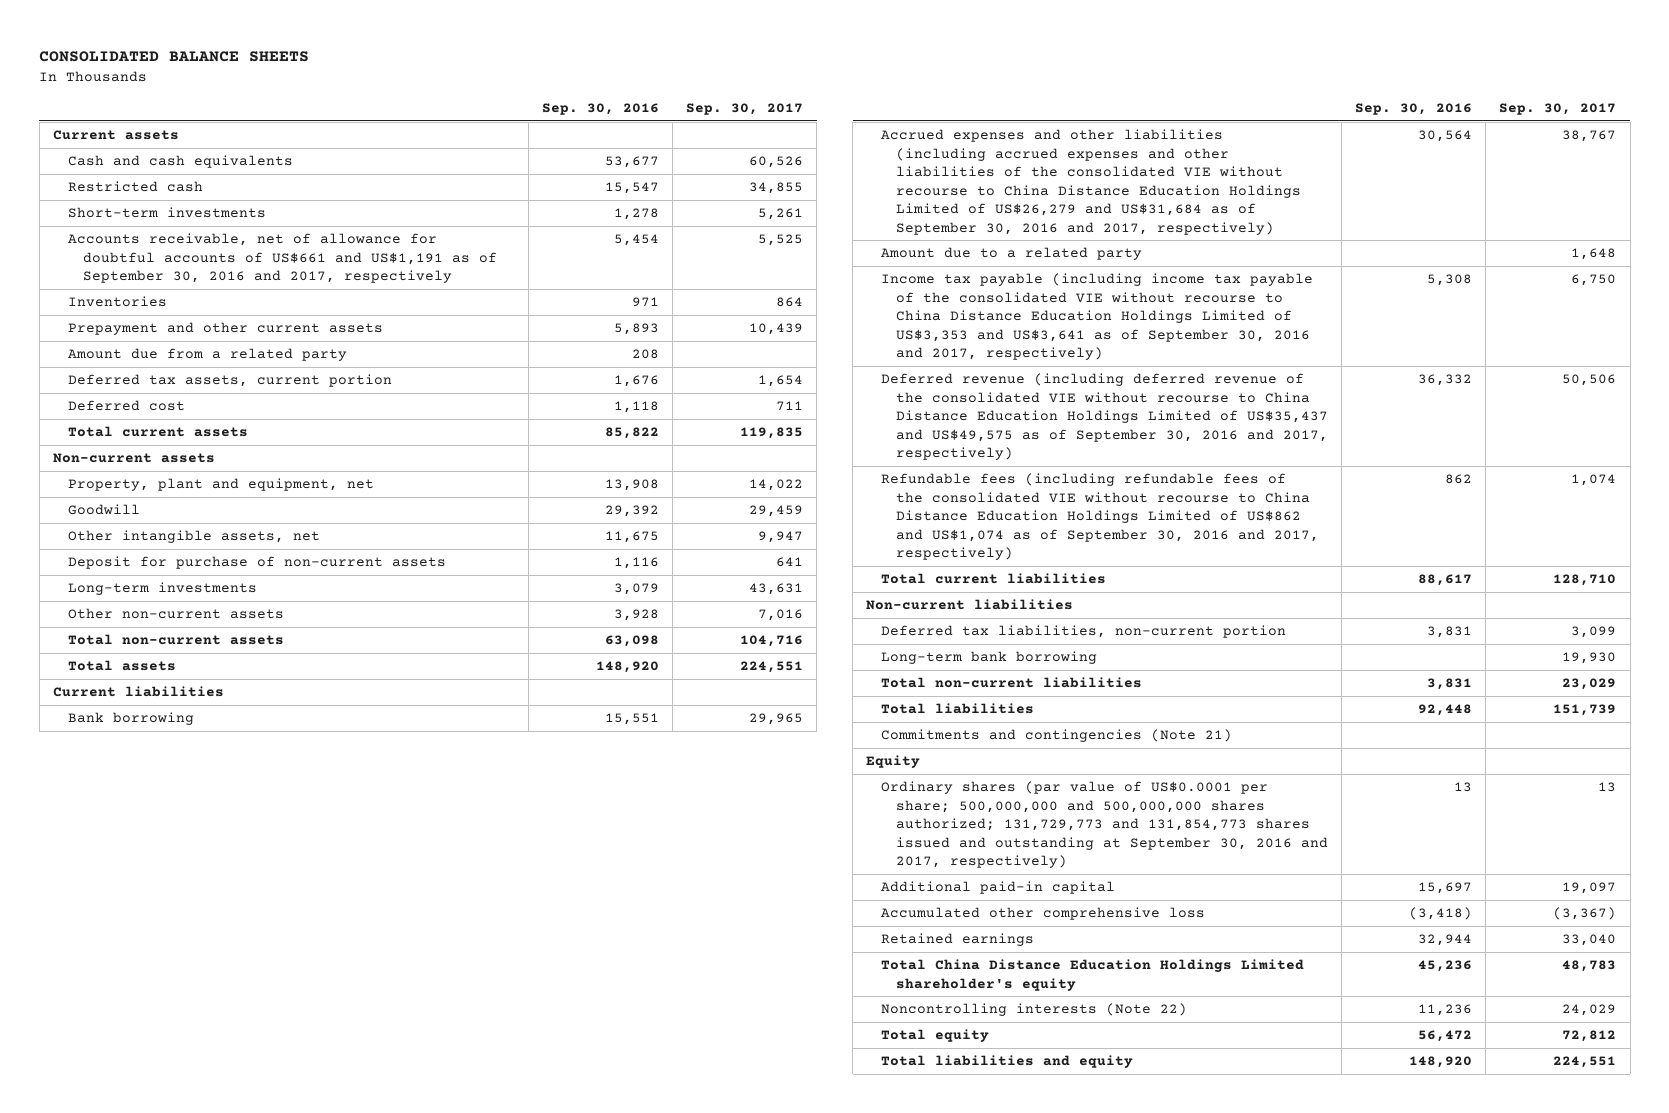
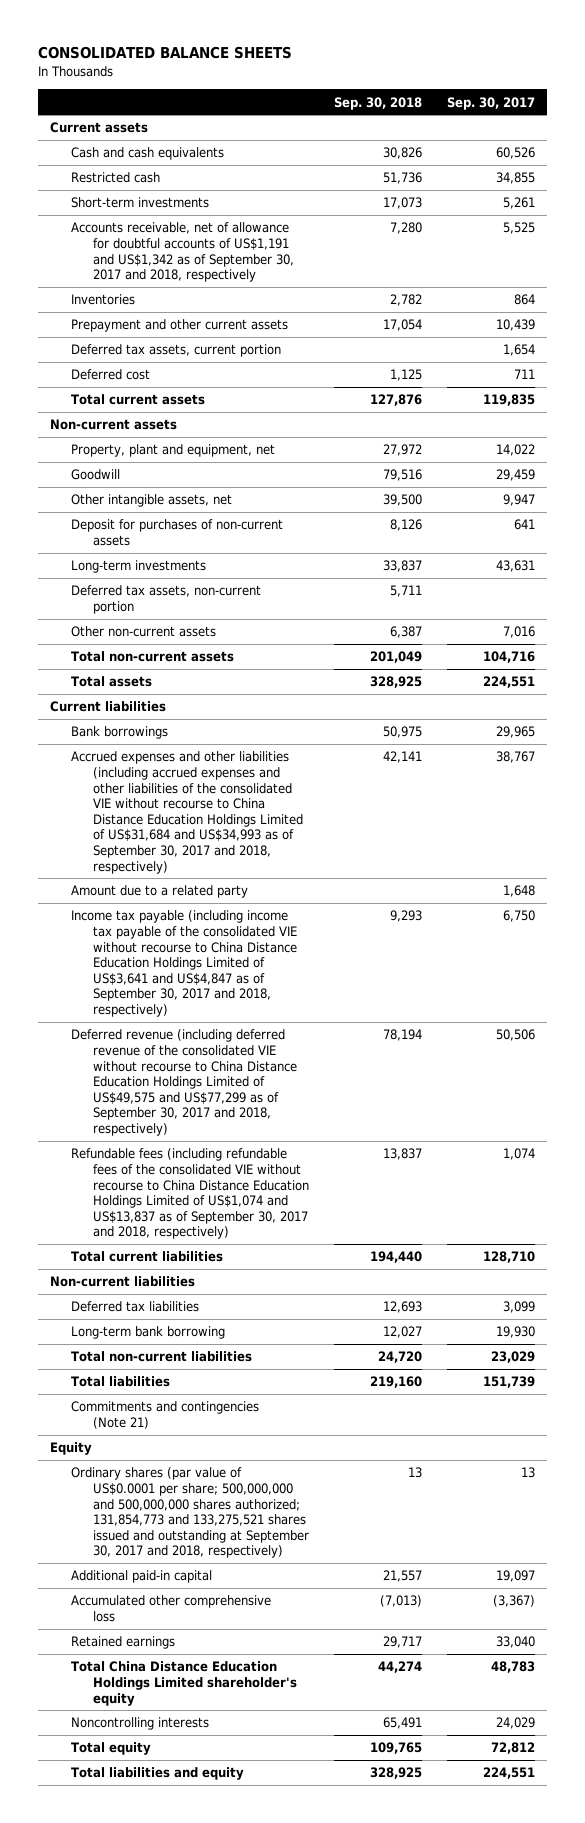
[541,103,659,116] Sep. 30, 2016 -> none
none -> [333,96,422,110] Sep. 30, 2018
[67,232,497,284] Accounts receivable, net of allowance for doubtful accounts of US$661 and US$1,191 as of September 30, 2016 and 2017, respectively -> [71,222,294,283] Accounts receivable, net of allowance for doubtful accounts of US$1,191 and US$1,342 as of September 30, 2017 and 2018, respectively
[67,347,347,361] Amount due from a related party -> none
[67,555,446,569] Deposit for purchase of non-current assets -> [71,519,284,546] Deposit for purchases of non-current assets
none -> [71,585,262,614] Deferred tax assets, non-current portion
[67,711,194,725] Bank borrowing -> [71,726,169,740] Bank borrowings
[881,128,1302,235] Accrued expenses and other liabilities (including accrued expenses and other liabilities of the consolidated VIE without recourse to China Distance Education Holdings Limited of US$26,279 and US$31,684 as of September 30, 2016 and 2017, respectively) -> [71,751,303,874] Accrued expenses and other liabilities (including accrued expenses and other liabilities of the consolidated VIE without recourse to China Distance Education Holdings Limited of US$31,684 and US$34,993 as of September 30, 2017 and 2018, respectively)
[881,272,1314,361] Income tax payable (including income tax payable of the consolidated VIE without recourse to China Distance Education Holdings Limited of US$3,353 and US$3,641 as of September 30, 2016 and 2017, respectively) -> [71,910,297,1018] Income tax payable (including income tax payable of the consolidated VIE without recourse to China Distance Education Holdings Limited of US$3,641 and US$4,847 as of September 30, 2017 and 2018, respectively)
[881,372,1329,461] Deferred revenue (including deferred revenue of the consolidated VIE without recourse to China Distance Education Holdings Limited of US$35,437 and US$49,575 as of September 30, 2016 and 2017, respectively) -> [71,1029,297,1137] Deferred revenue (including deferred revenue of the consolidated VIE without recourse to China Distance Education Holdings Limited of US$49,575 and US$77,299 as of September 30, 2017 and 2018, respectively)
[881,472,1320,561] Refundable fees (including refundable fees of the consolidated VIE without recourse to China Distance Education Holdings Limited of US$862 and US$1,074 as of September 30, 2016 and 2017, respectively) -> [71,1148,309,1240] Refundable fees (including refundable fees of the consolidated VIE without recourse to China Distance Education Holdings Limited of US$1,074 and US$13,837 as of September 30, 2017 and 2018, respectively)
[881,624,1287,638] Deferred tax liabilities, non-current portion -> [71,1301,200,1313] Deferred tax liabilities
[881,780,1329,869] Ordinary shares (par value of US$0.0001 per share; 500,000,000 and 500,000,000 shares authorized; 131,729,773 and 131,854,773 shares issued and outstanding at September 30, 2016 and 2017, respectively) -> [71,1467,309,1559] Ordinary shares (par value of US$0.0001 per share; 500,000,000 and 500,000,000 shares authorized; 131,854,773 and 133,275,521 shares issued and outstanding at September 30, 2017 and 2018, respectively)
[881,1002,1188,1016] Noncontrolling interests (Note 22) -> [71,1717,210,1731] Noncontrolling interests

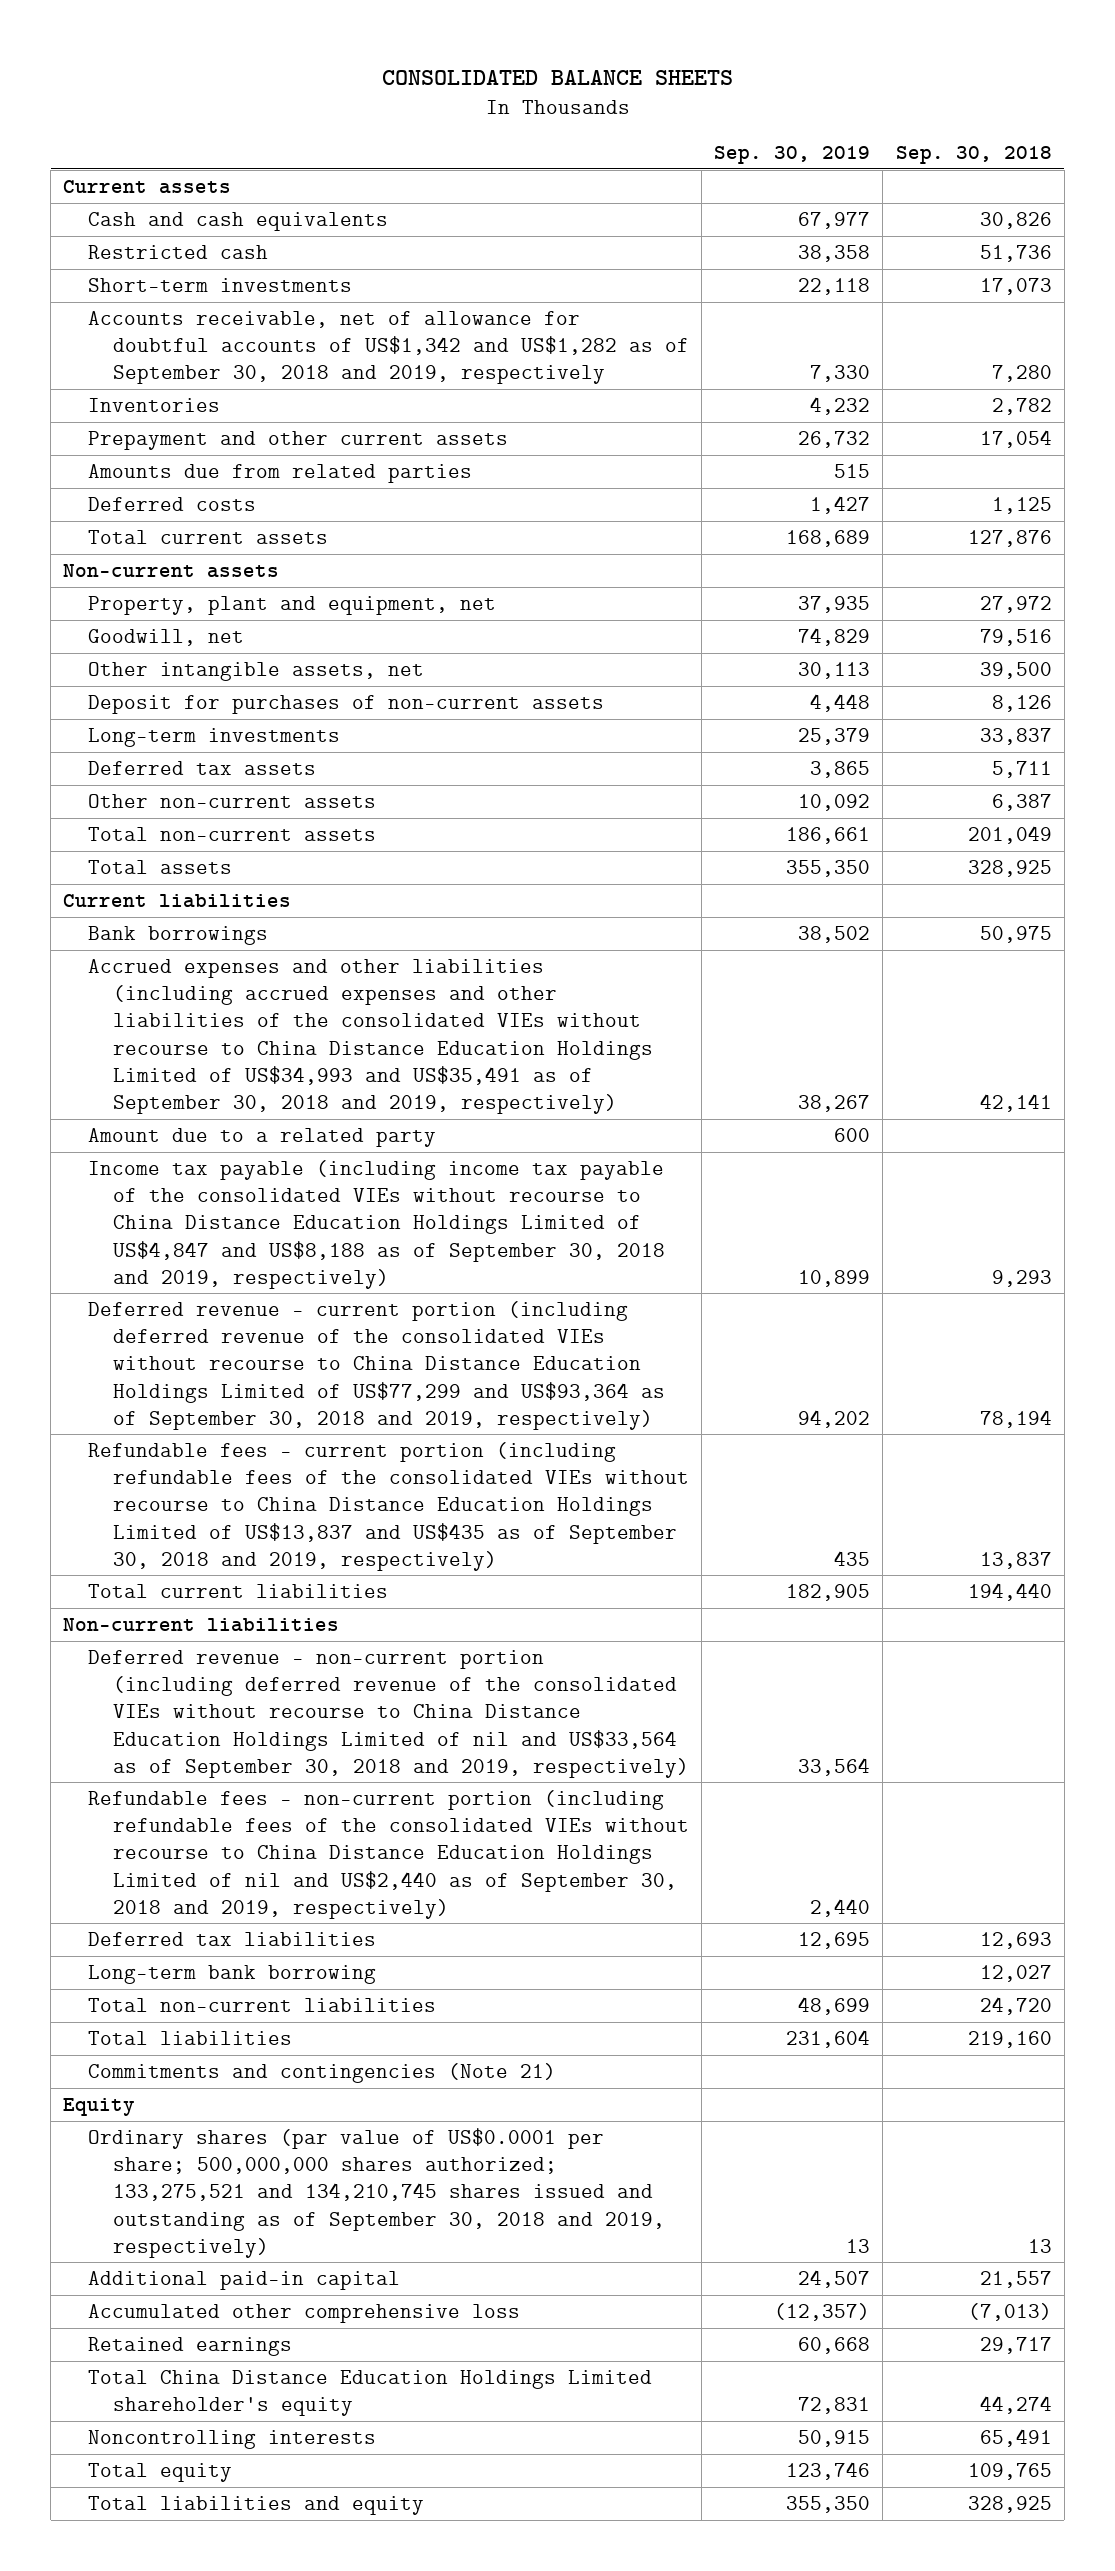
[446,96,535,110] Sep. 30, 2017 -> none
none -> [714,145,871,164] Sep. 30, 2019
[71,222,294,283] Accounts receivable, net of allowance for doubtful accounts of US$1,191 and US$1,342 as of September 30, 2017 and 2018, respectively -> [88,311,689,385] Accounts receivable, net of allowance for doubtful accounts of US$1,342 and US$1,282 as of September 30, 2018 and 2019, respectively
[71,344,282,358] Deferred tax assets, current portion -> none
none -> [88,464,473,484] Amounts due from related parties
[71,369,151,381] Deferred cost -> [88,497,257,512] Deferred costs
[71,469,121,481] Goodwill -> [88,629,245,647] Goodwill, net
[71,585,262,614] Deferred tax assets, non-current portion -> [88,761,317,776] Deferred tax assets
[71,751,303,874] Accrued expenses and other liabilities (including accrued expenses and other liabilities of the consolidated VIE without recourse to China Distance Education Holdings Limited of US$31,684 and US$34,993 as of September 30, 2017 and 2018, respectively) -> [88,959,653,1114] Accrued expenses and other liabilities (including accrued expenses and other liabilities of the consolidated VIEs without recourse to China Distance Education Holdings Limited of US$34,993 and US$35,491 as of September 30, 2018 and 2019, respectively)
[71,910,297,1018] Income tax payable (including income tax payable of the consolidated VIE without recourse to China Distance Education Holdings Limited of US$3,641 and US$4,847 as of September 30, 2017 and 2018, respectively) -> [88,1160,665,1289] Income tax payable (including income tax payable of the consolidated VIEs without recourse to China Distance Education Holdings Limited of US$4,847 and US$8,188 as of September 30, 2018 and 2019, respectively)
[71,1029,297,1137] Deferred revenue (including deferred revenue of the consolidated VIE without recourse to China Distance Education Holdings Limited of US$49,575 and US$77,299 as of September 30, 2017 and 2018, respectively) -> [88,1301,665,1430] Deferred revenue - current portion (including deferred revenue of the consolidated VIEs without recourse to China Distance Education Holdings Limited of US$77,299 and US$93,364 as of September 30, 2018 and 2019, respectively)
[71,1148,309,1240] Refundable fees (including refundable fees of the consolidated VIE without recourse to China Distance Education Holdings Limited of US$1,074 and US$13,837 as of September 30, 2017 and 2018, respectively) -> [88,1442,689,1571] Refundable fees - current portion (including refundable fees of the consolidated VIEs without recourse to China Distance Education Holdings Limited of US$13,837 and US$435 as of September 30, 2018 and 2019, respectively)
none -> [88,1650,689,1778] Deferred revenue - non-current portion (including deferred revenue of the consolidated VIEs without recourse to China Distance Education Holdings Limited of nil and US$33,564 as of September 30, 2018 and 2019, respectively)
none -> [88,1790,689,1919] Refundable fees - non-current portion (including refundable fees of the consolidated VIEs without recourse to China Distance Education Holdings Limited of nil and US$2,440 as of September 30, 2018 and 2019, respectively)
[71,1467,309,1559] Ordinary shares (par value of US$0.0001 per share; 500,000,000 and 500,000,000 shares authorized; 131,854,773 and 133,275,521 shares issued and outstanding at September 30, 2017 and 2018, respectively) -> [88,2128,665,2258] Ordinary shares (par value of US$0.0001 per share; 500,000,000 shares authorized; 133,275,521 and 134,210,745 shares issued and outstanding as of September 30, 2018 and 2019, respectively)

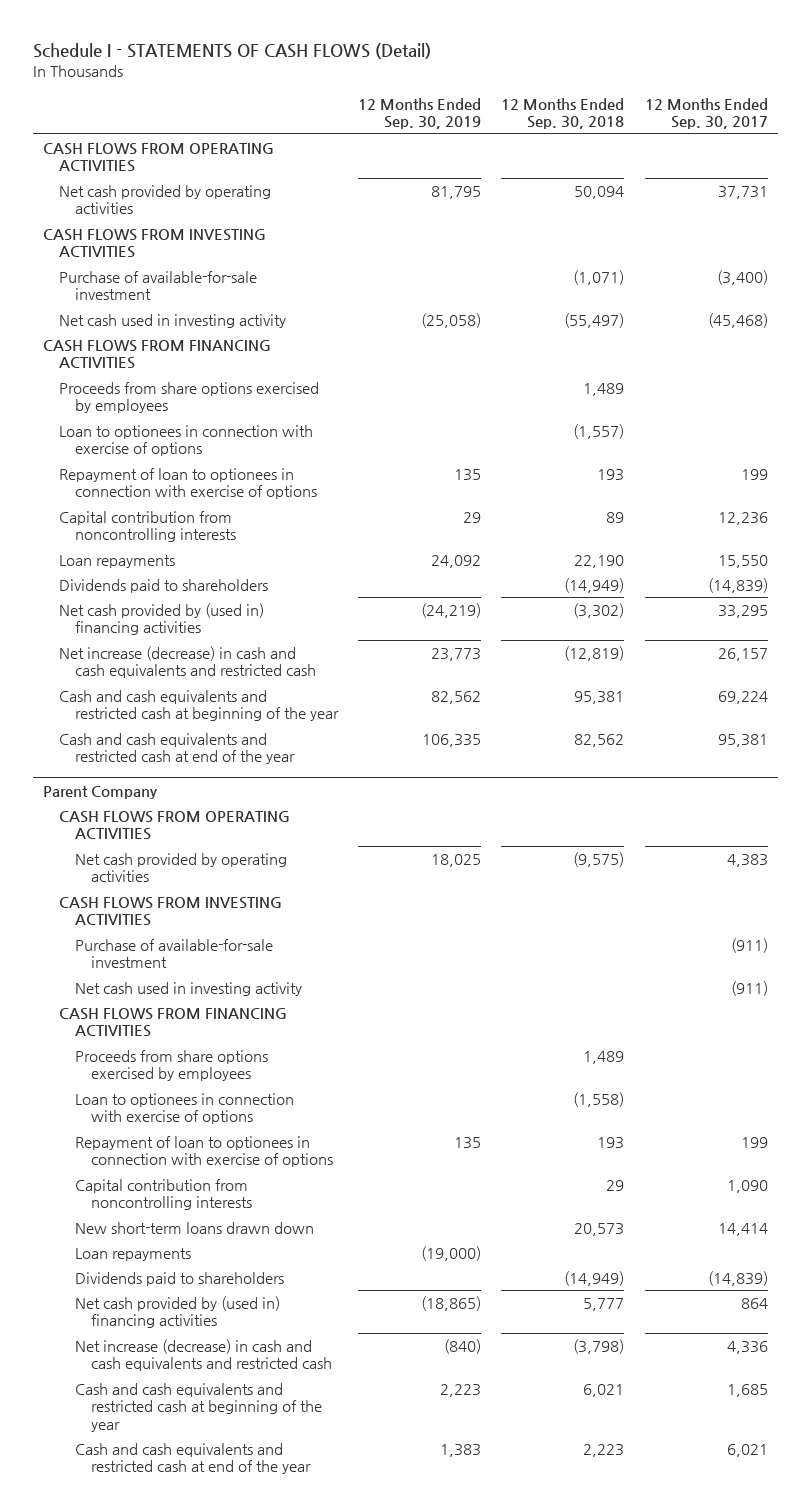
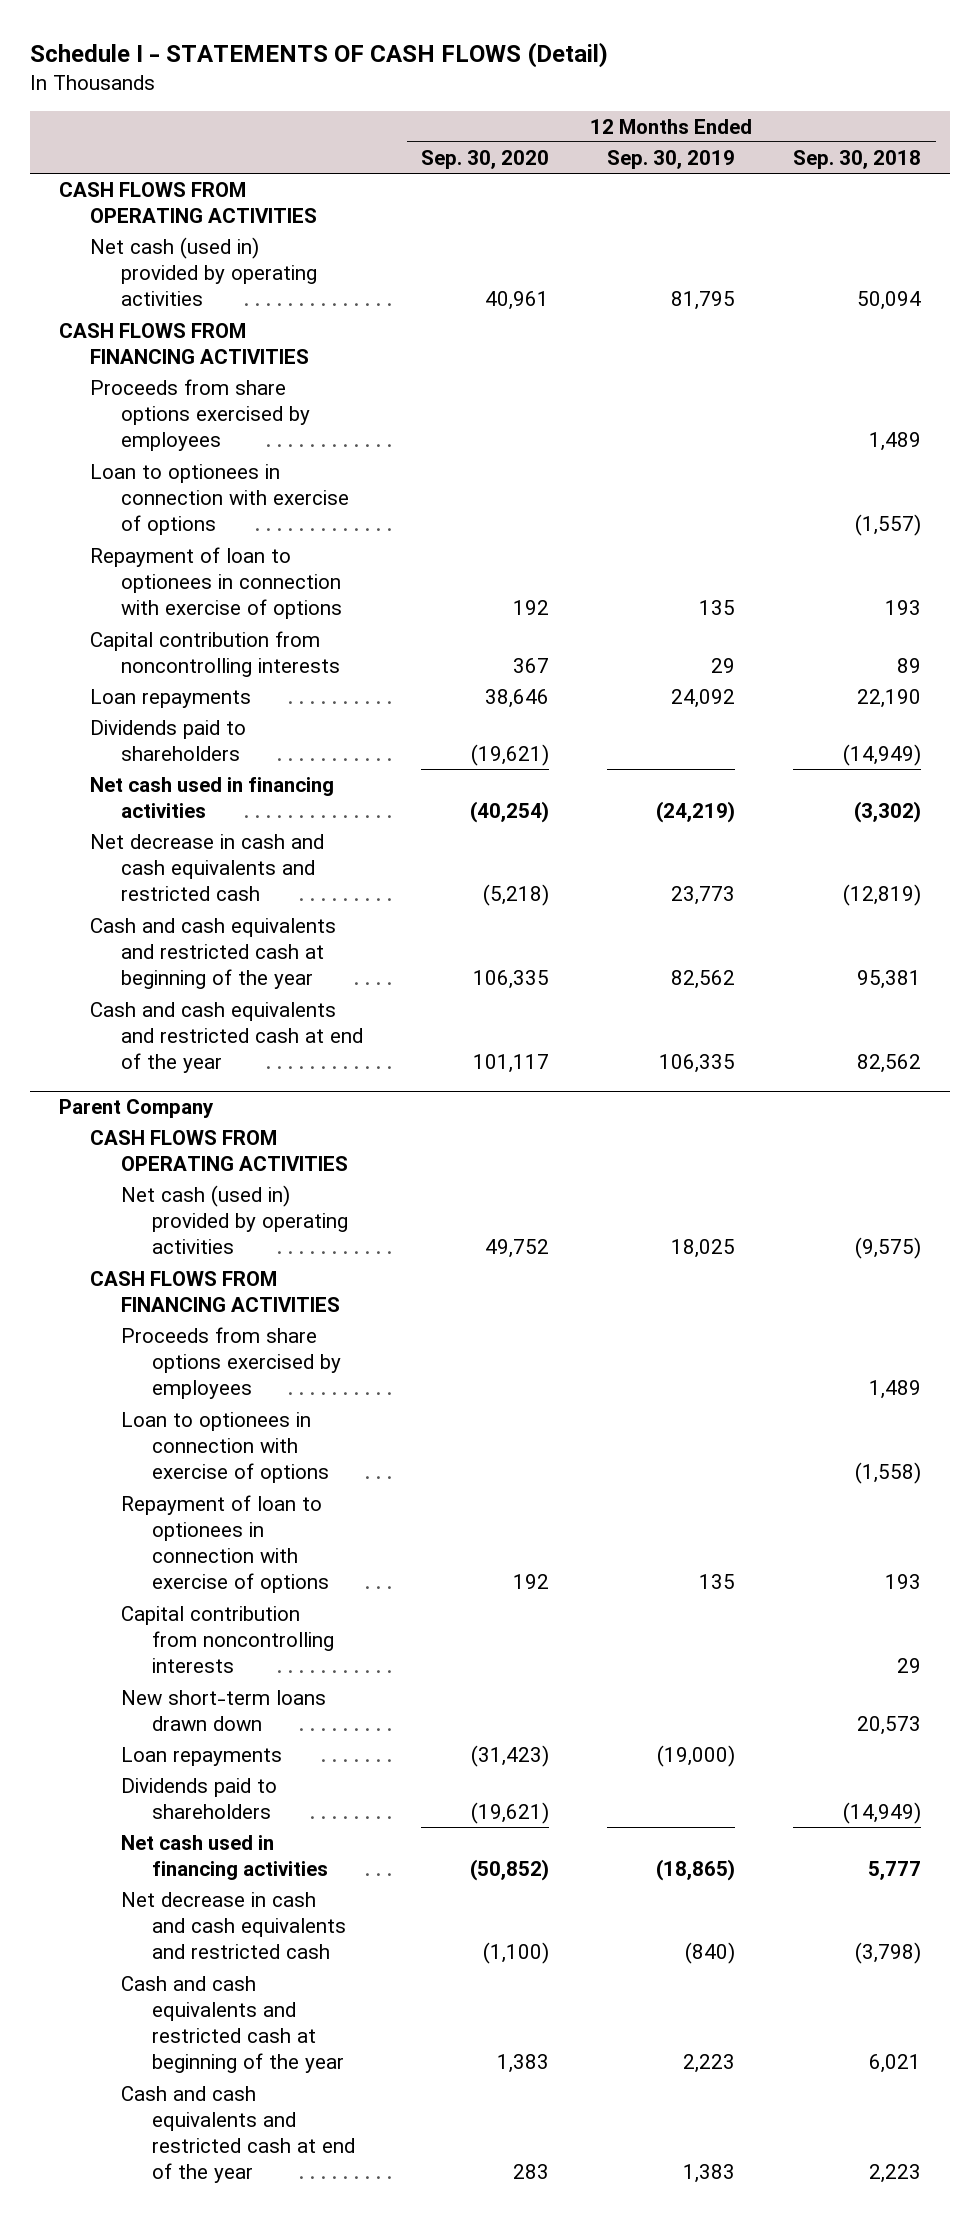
[644,97,768,130] 12 Months Ended Sep. 30, 2017 -> none
none -> [421,149,550,169] Sep. 30, 2020
[43,228,267,259] CASH FLOWS FROM INVESTING ACTIVITIES -> none
[59,270,258,301] Purchase of available-for-sale investment -> none
[59,313,287,328] Net cash used in investing activity -> none
[59,184,272,215] Net cash provided by operating activities -> [90,236,318,307] Net cash (used in) provided by operating activities
[59,602,265,636] Net cash provided by (used in) financing activities -> [90,776,335,819] Net cash used in financing activities
[59,645,317,679] Net increase (decrease) in cash and cash equivalents and restricted cash -> [90,833,325,902] Net decrease in cash and cash equivalents and restricted cash
[59,896,283,927] CASH FLOWS FROM INVESTING ACTIVITIES -> none
[75,938,274,969] Purchase of available-for-sale investment -> none
[75,981,303,996] Net cash used in investing activity -> none
[75,852,288,883] Net cash provided by operating activities -> [121,1184,349,1255] Net cash (used in) provided by operating activities
[75,1295,281,1329] Net cash provided by (used in) financing activities -> [121,1834,329,1881] Net cash used in financing activities
[75,1338,333,1372] Net increase (decrease) in cash and cash equivalents and restricted cash -> [121,1891,347,1960] Net decrease in cash and cash equivalents and restricted cash

